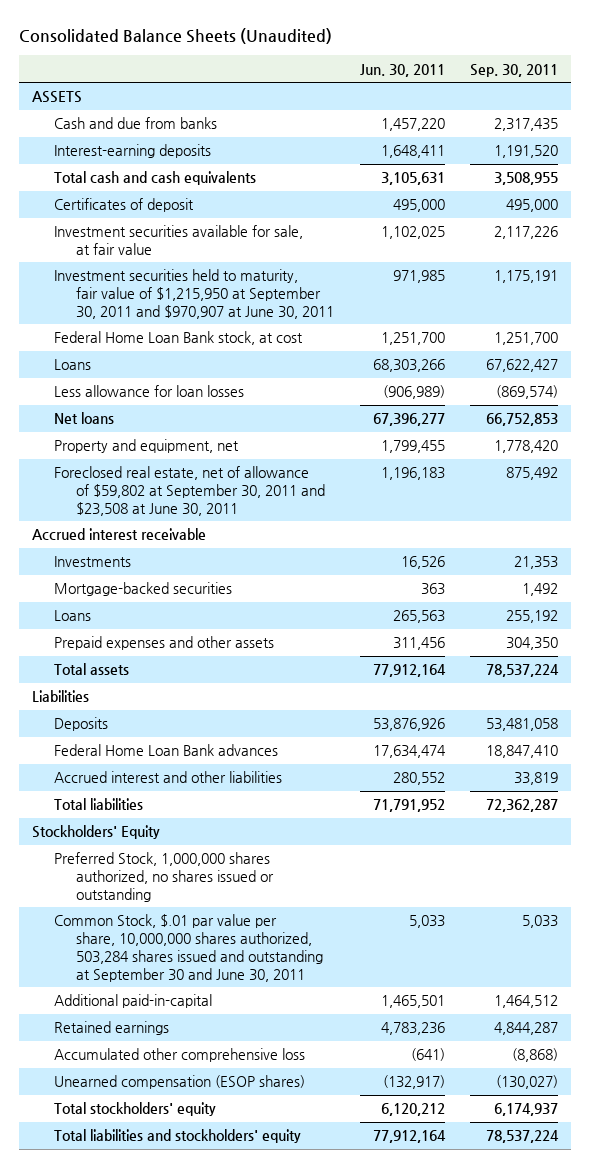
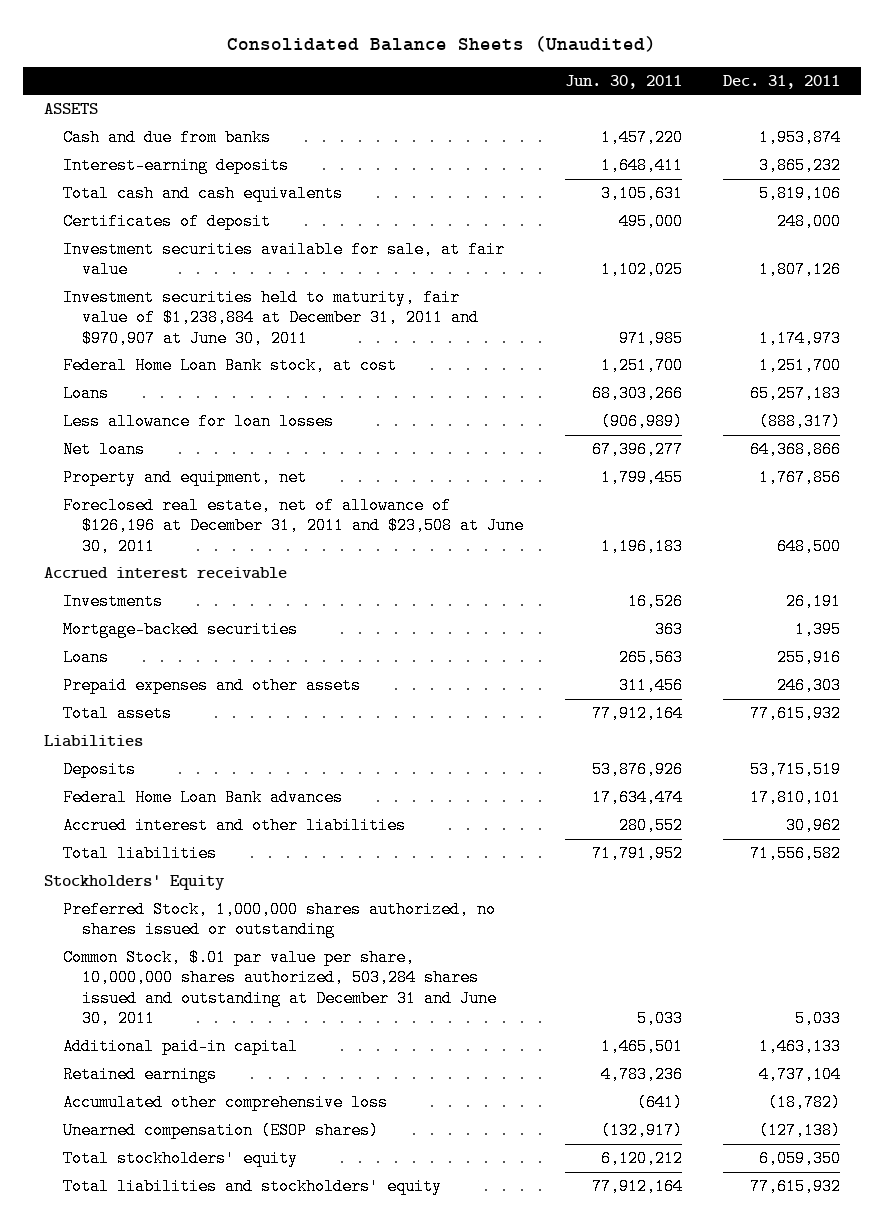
[470,63,559,77] Sep. 30, 2011 -> none
none -> [723,74,841,89] Dec. 31, 2011
[54,269,335,319] Investment securities held to maturity, fair value of $1,215,950 at September 30, 2011 and $970,907 at June 30, 2011 -> [62,289,480,347] Investment securities held to maturity, fair value of $1,238,884 at December 31, 2011 and $970,907 at June 30, 2011
[54,466,326,516] Foreclosed real estate, net of allowance of $59,802 at September 30, 2011 and $23,508 at June 30, 2011 -> [62,497,525,555] Foreclosed real estate, net of allowance of $126,196 at December 31, 2011 and $23,508 at June 30, 2011
[54,914,324,982] Common Stock, $.01 par value per share, 10,000,000 shares authorized, 503,284 shares issued and outstanding at September 30 and June 30, 2011 -> [62,949,498,1028] Common Stock, $.01 par value per share, 10,000,000 shares authorized, 503,284 shares issued and outstanding at December 31 and June 30, 2011
[54,994,213,1009] Additional paid-in-capital -> [62,1038,298,1056] Additional paid-in capital

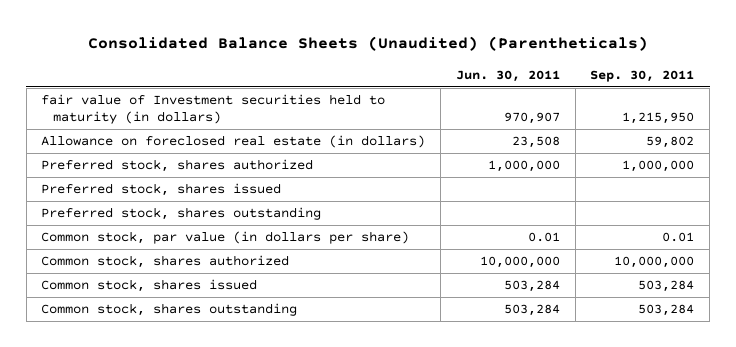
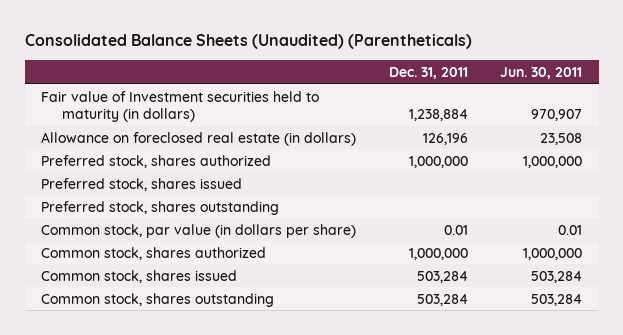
[590,69,695,82] Sep. 30, 2011 -> none
none -> [388,66,468,79] Dec. 31, 2011
[41,94,386,124] fair value of Investment securities held to maturity (in dollars) -> [41,90,320,122] Fair value of Investment securities held to maturity (in dollars)
[479,256,560,269] 10,000,000 -> [523,247,583,260] 1,000,000

